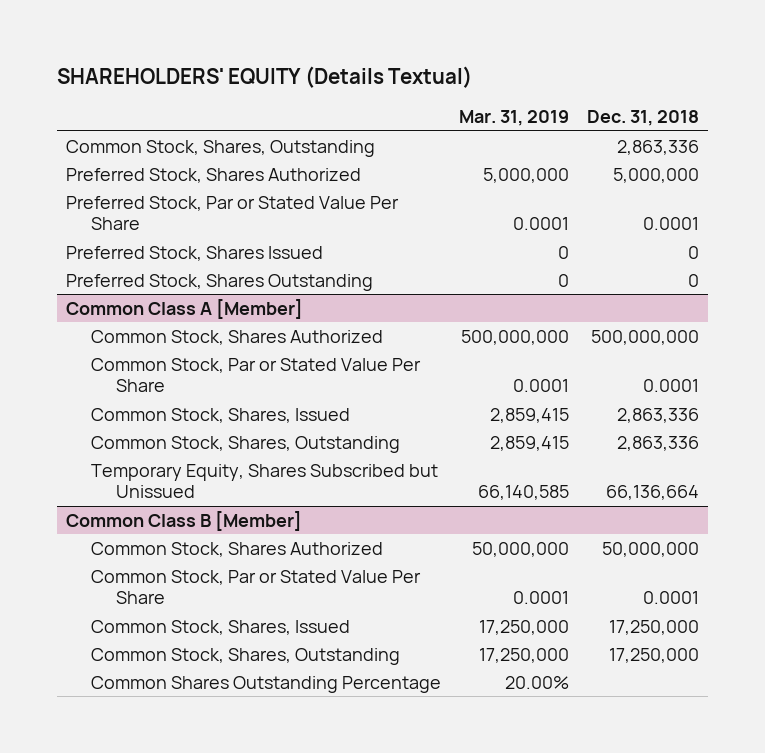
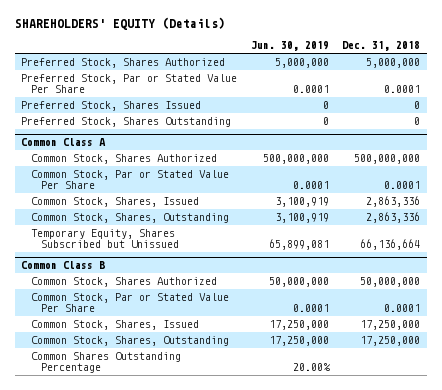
[56,66,472,89] SHAREHOLDERS' EQUITY (Details Textual) -> [14,17,225,31] SHAREHOLDERS' EQUITY (Details)
[458,109,569,126] Mar. 31, 2019 -> none
none -> [250,41,329,52] Jun. 30, 2019
[65,139,375,157] Common Stock, Shares, Outstanding -> none
[65,298,303,319] Common Class A [Member] -> [21,138,107,147] Common Class A
[65,510,302,531] Common Class B [Member] -> [21,261,106,270] Common Class B

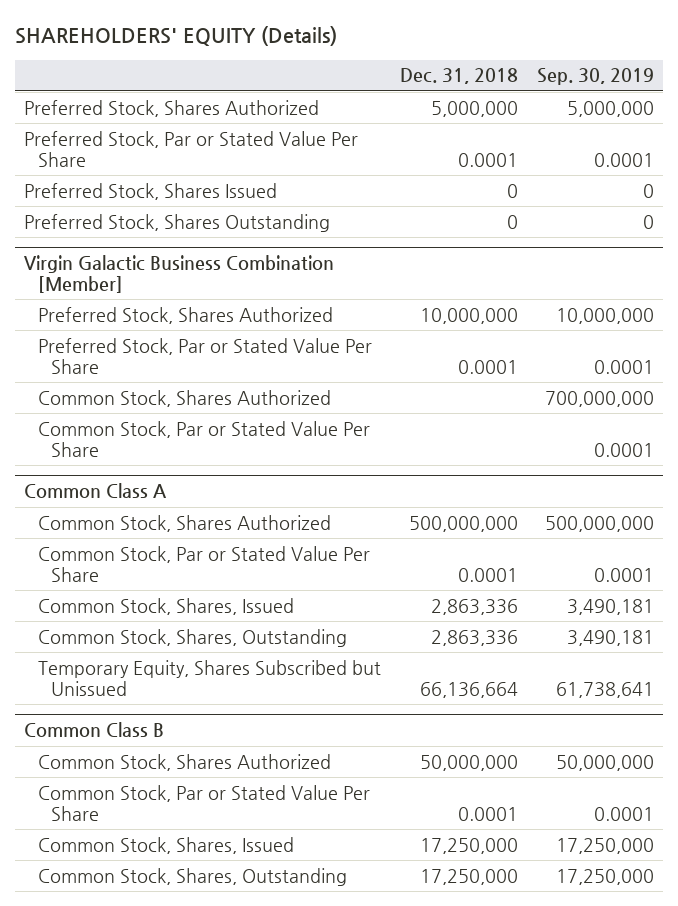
[250,41,329,52] Jun. 30, 2019 -> none
none -> [536,68,654,86] Sep. 30, 2019
none -> [24,255,335,294] Virgin Galactic Business Combination [Member]
none -> [37,306,333,324] Preferred Stock, Shares Authorized
none -> [37,337,372,374] Preferred Stock, Par or Stated Value Per Share
none -> [37,389,331,407] Common Stock, Shares Authorized
none -> [37,420,370,457] Common Stock, Par or Stated Value Per Share
[31,352,182,373] Common Shares Outstanding Percentage -> none

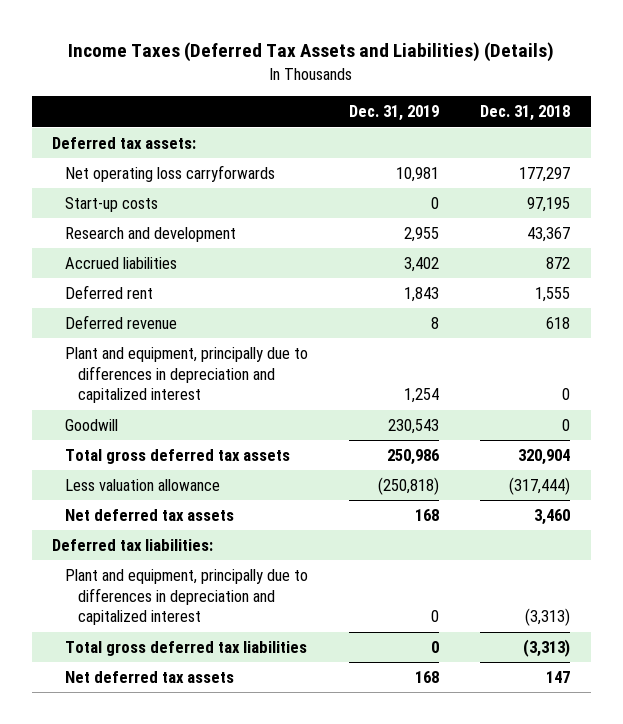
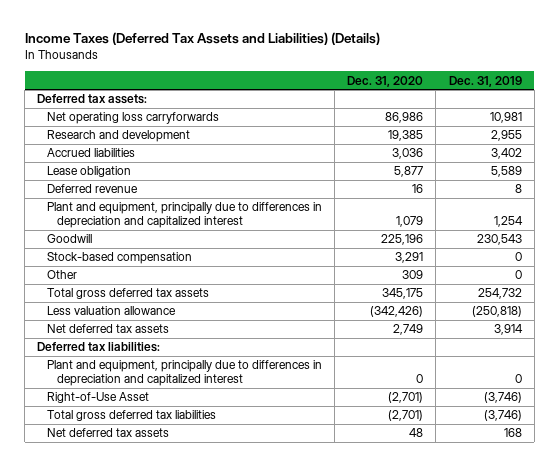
[480,105,571,122] Dec. 31, 2018 -> none
none -> [347,75,424,87] Dec. 31, 2020
[65,197,159,213] Start-up costs -> none
[65,285,154,300] Deferred rent -> none
none -> [47,166,132,178] Lease obligation
none -> [47,252,193,265] Stock-based compensation
none -> [47,270,78,280] Other
[387,449,440,466] 250,986 -> [477,288,522,300] 254,732
[415,509,440,522] 168 -> [493,324,523,336] 3,914
none -> [47,392,150,404] Right-of-Use Asset
[431,641,440,654] 0 -> [483,410,522,422] (3,746)

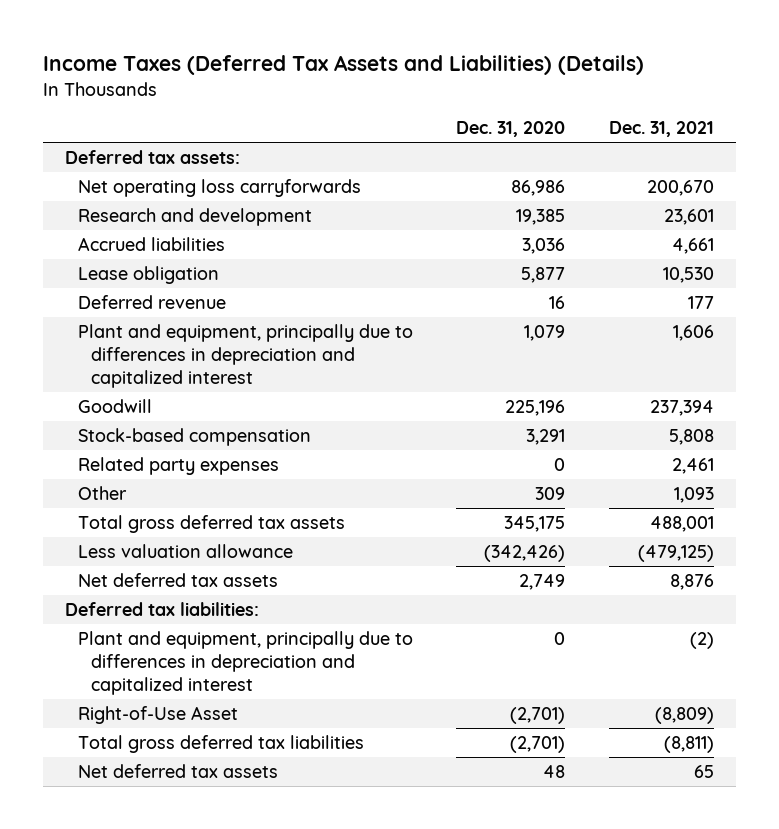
[448,75,522,87] Dec. 31, 2019 -> none
none -> [608,121,714,138] Dec. 31, 2021
none -> [77,456,279,475] Related party expenses

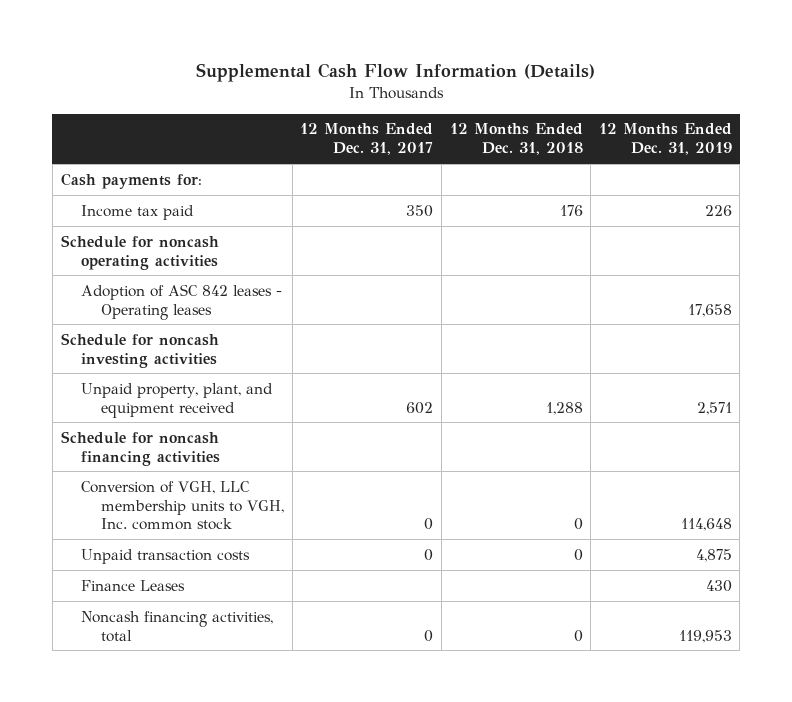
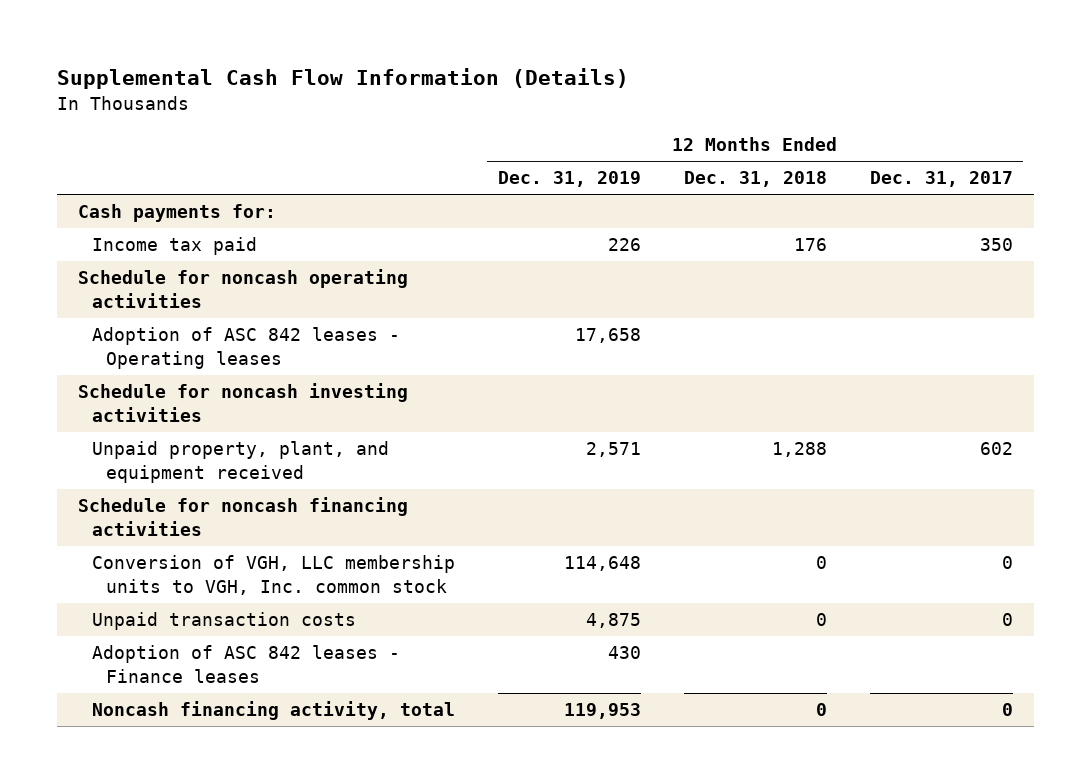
[80,579,185,591] Finance Leases -> [92,645,401,683] Adoption of ASC 842 leases - Finance leases
[80,610,273,642] Noncash financing activities, total -> [92,701,456,721] Noncash financing activity, total

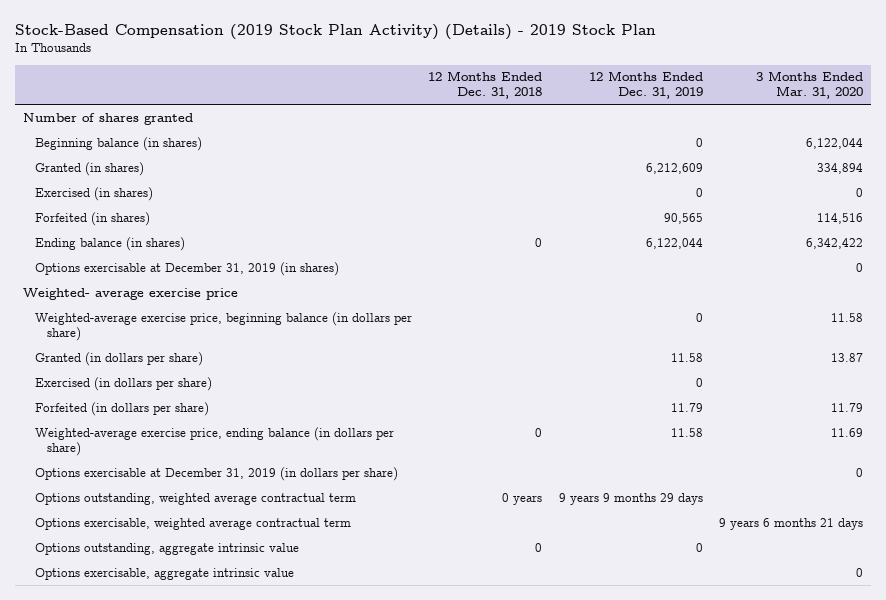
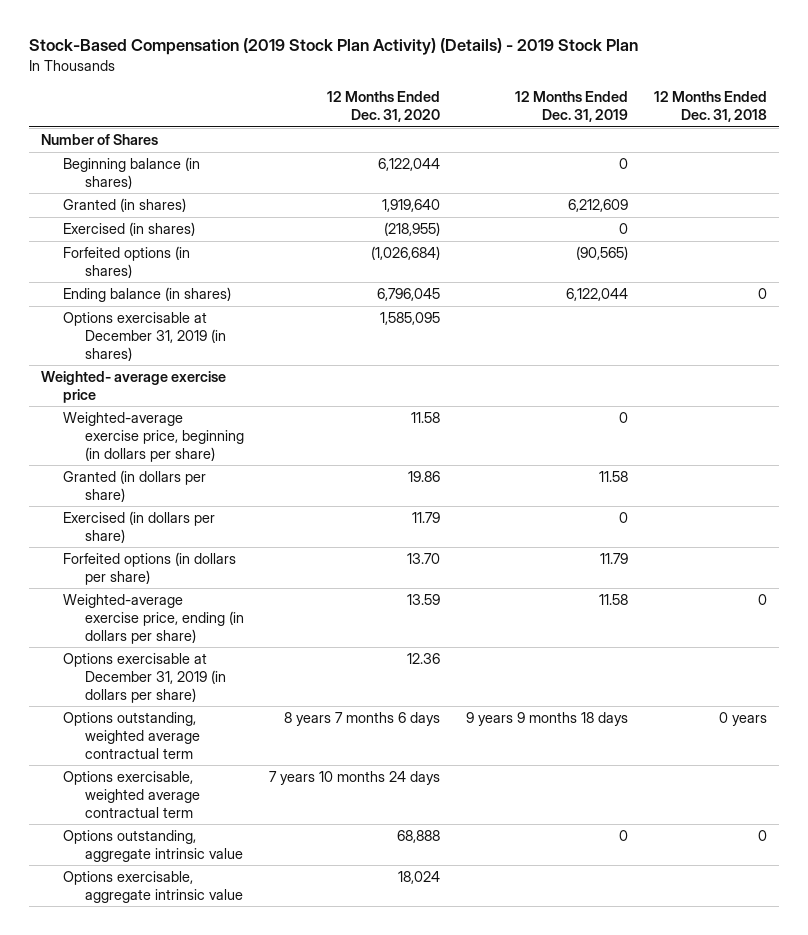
[756,71,864,100] 3 Months Ended Mar. 31, 2020 -> none
none -> [327,91,441,123] 12 Months Ended Dec. 31, 2020
[23,112,194,125] Number of shares granted -> [41,134,159,146] Number of Shares
[35,211,151,226] Forfeited (in shares) -> [63,246,191,278] Forfeited options (in shares)
[663,212,703,224] 90,565 -> [575,246,628,261] (90,565)
[35,311,413,341] Weighted-average exercise price, beginning balance (in dollars per share) -> [63,412,244,462] Weighted-average exercise price, beginning (in dollars per share)
[35,401,210,416] Forfeited (in dollars per share) -> [63,552,237,585] Forfeited options (in dollars per share)
[35,426,395,456] Weighted-average exercise price, ending balance (in dollars per share) -> [63,594,244,644] Weighted-average exercise price, ending (in dollars per share)
[558,492,703,505] 9 years 9 months 29 days -> [465,712,628,727] 9 years 9 months 18 days

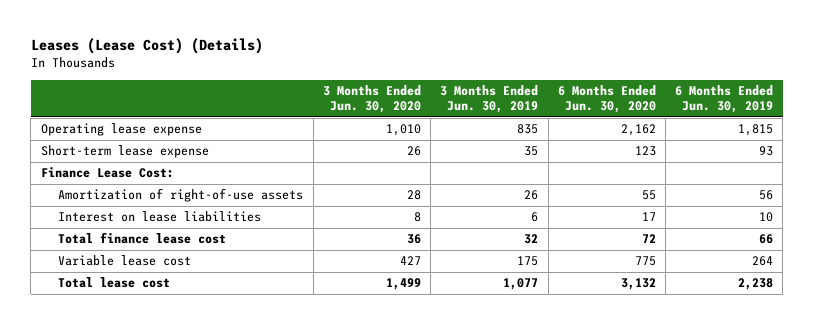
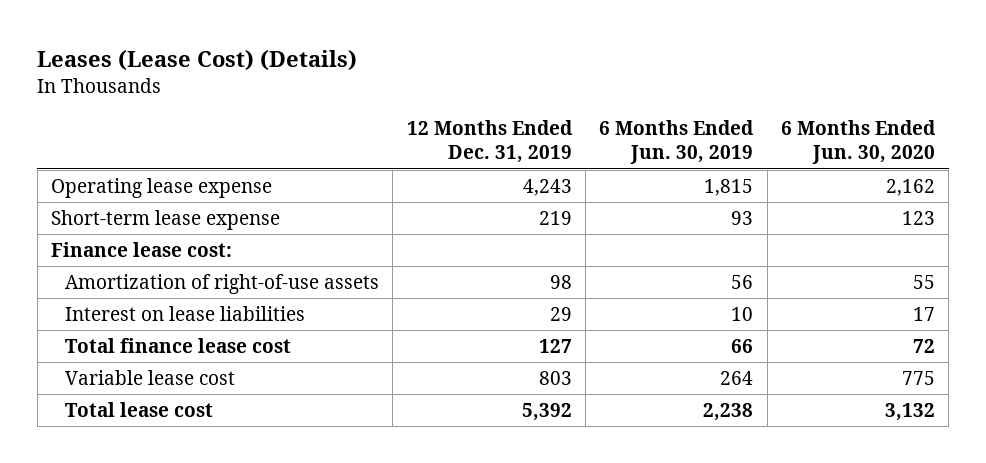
[322,84,421,113] 3 Months Ended Jun. 30, 2020 -> none
[440,84,539,113] 3 Months Ended Jun. 30, 2019 -> none
none -> [406,119,573,164] 12 Months Ended Dec. 31, 2019
[40,167,174,179] Finance Lease Cost: -> [51,241,233,257] Finance lease cost:

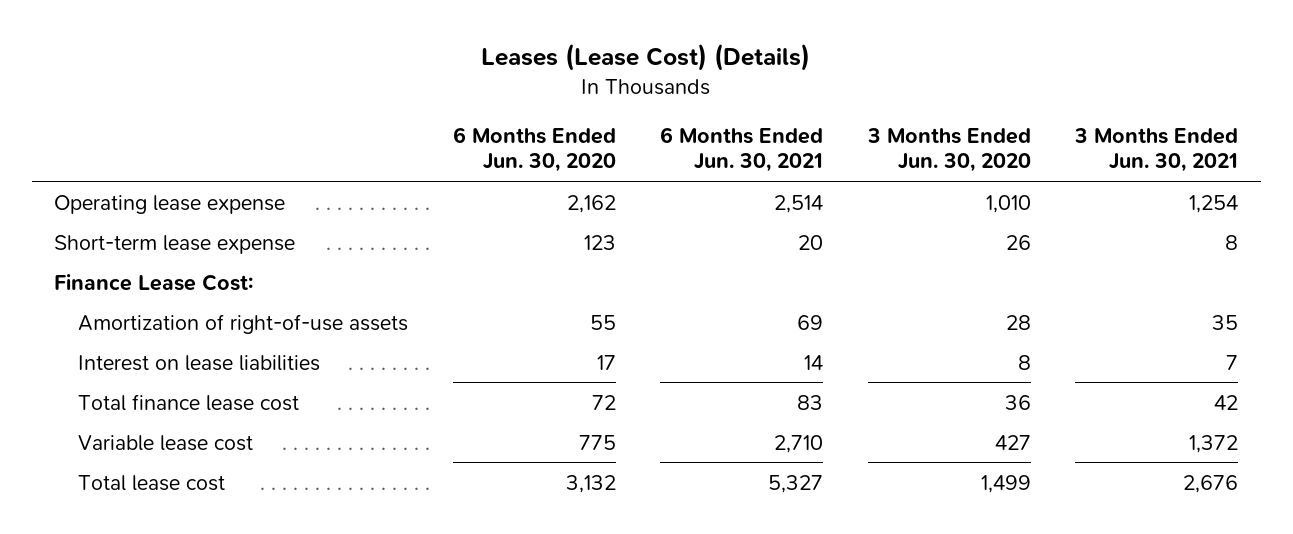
[406,119,573,164] 12 Months Ended Dec. 31, 2019 -> none
[599,119,755,165] 6 Months Ended Jun. 30, 2019 -> none
none -> [660,127,824,173] 6 Months Ended Jun. 30, 2021
none -> [866,128,1031,173] 3 Months Ended Jun. 30, 2020
none -> [1074,128,1239,173] 3 Months Ended Jun. 30, 2021
[51,241,233,257] Finance lease cost: -> [54,273,254,291] Finance Lease Cost:

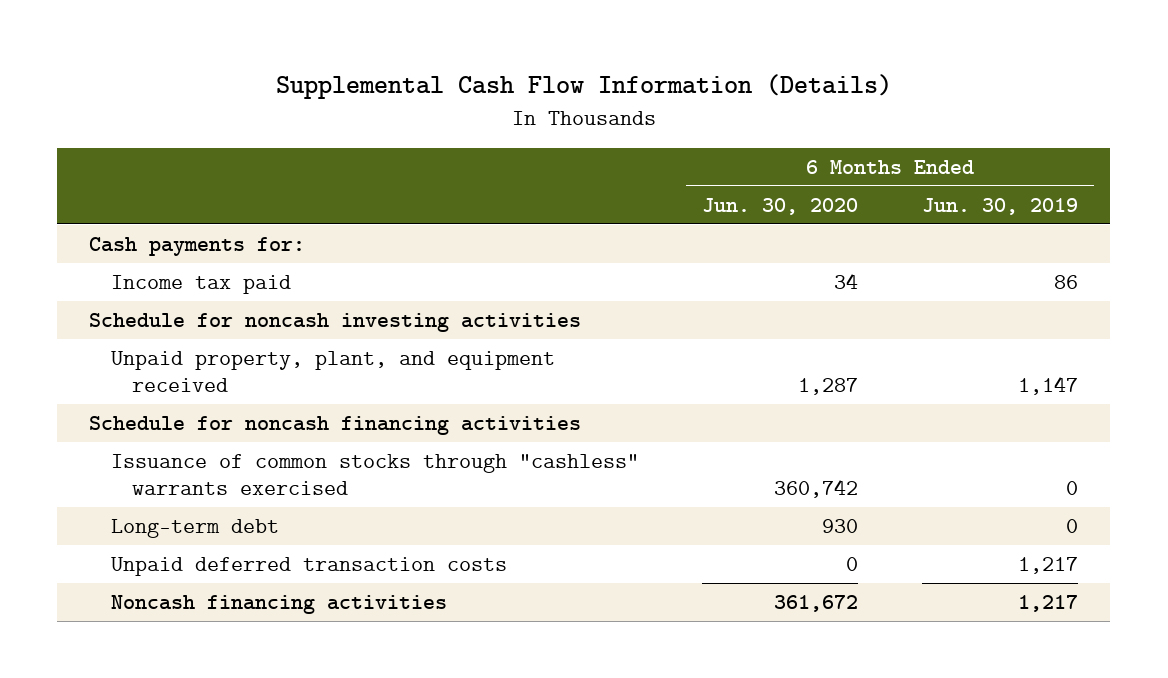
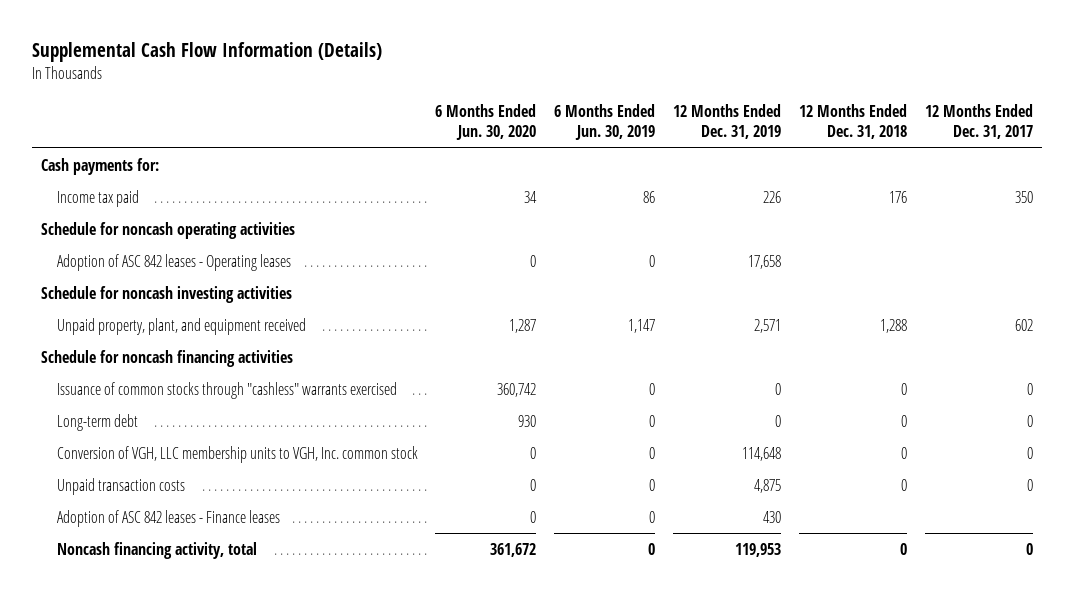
none -> [673,103,782,140] 12 Months Ended Dec. 31, 2019
none -> [799,103,908,140] 12 Months Ended Dec. 31, 2018
none -> [925,103,1034,140] 12 Months Ended Dec. 31, 2017
none -> [40,221,295,239] Schedule for noncash operating activities
none -> [56,253,291,271] Adoption of ASC 842 leases - Operating leases
none -> [56,445,418,463] Conversion of VGH, LLC membership units to VGH, Inc. common stock
[110,557,507,577] Unpaid deferred transaction costs -> [56,477,185,495] Unpaid transaction costs
[1018,557,1079,575] 1,217 -> [649,478,656,491] 0
none -> [56,509,280,527] Adoption of ASC 842 leases - Finance leases
[110,595,447,615] Noncash financing activities -> [56,541,257,559] Noncash financing activity, total
[1018,595,1079,613] 1,217 -> [648,542,656,555] 0

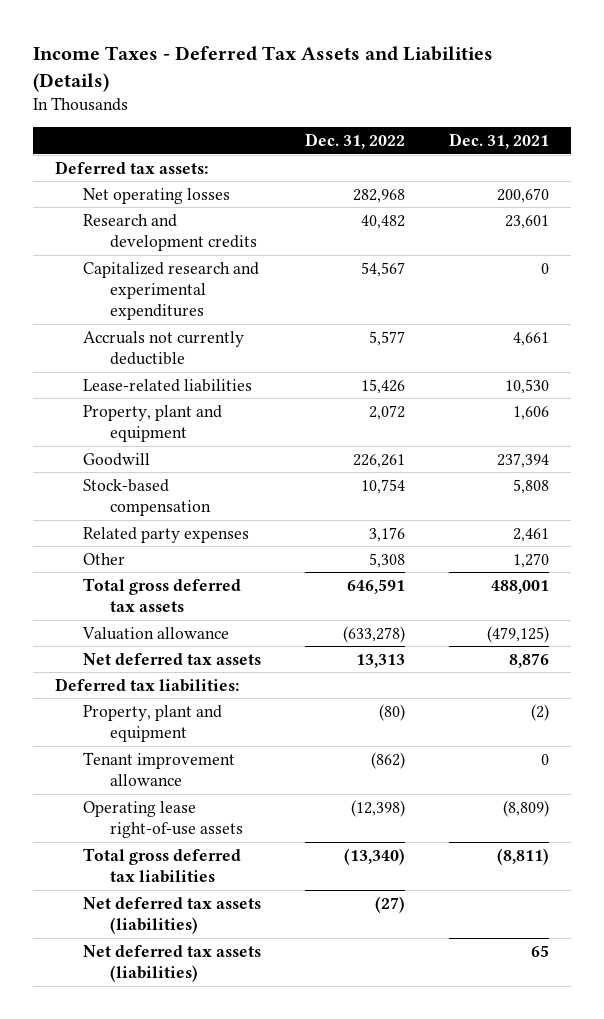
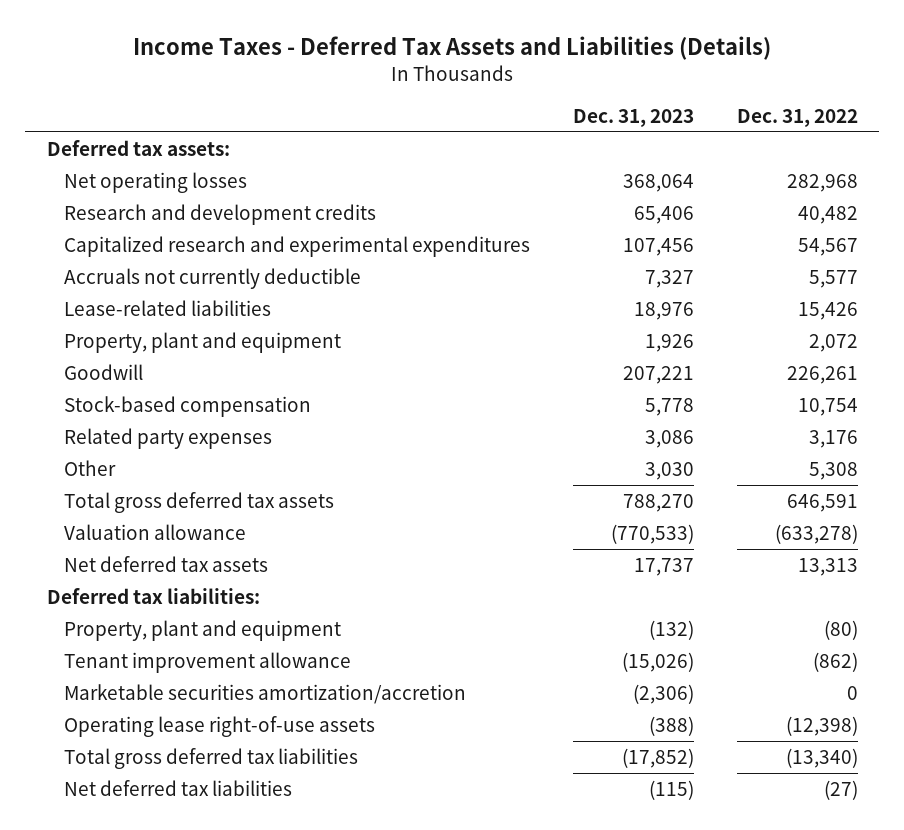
[449,133,550,150] Dec. 31, 2021 -> none
none -> [572,108,694,127] Dec. 31, 2023
none -> [63,683,466,704] Marketable securities amortization/accretion
[82,944,261,983] Net deferred tax assets (liabilities) -> none
[82,896,261,935] Net deferred tax assets (liabilities) -> [63,779,292,796] Net deferred tax liabilities

